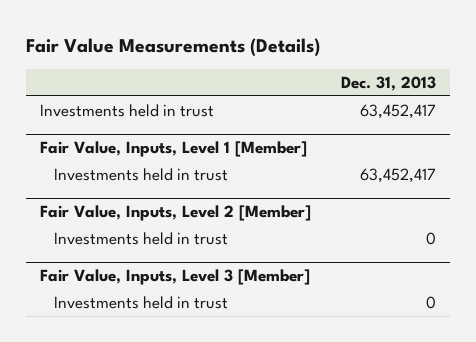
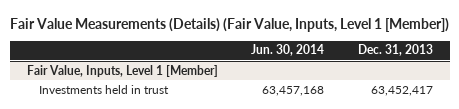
[25,38,320,58] Fair Value Measurements (Details) -> [9,17,449,32] Fair Value Measurements (Details) (Fair Value, Inputs, Level 1 [Member])
none -> [251,44,325,57] Jun. 30, 2014
[40,103,215,117] Investments held in trust -> none
[40,205,312,222] Fair Value, Inputs, Level 2 [Member] -> none
[54,231,229,245] Investments held in trust -> none
[40,269,311,286] Fair Value, Inputs, Level 3 [Member] -> none
[54,295,229,309] Investments held in trust -> none

